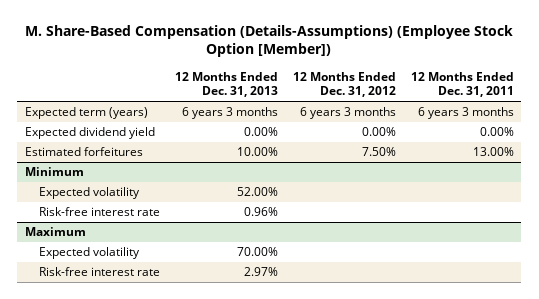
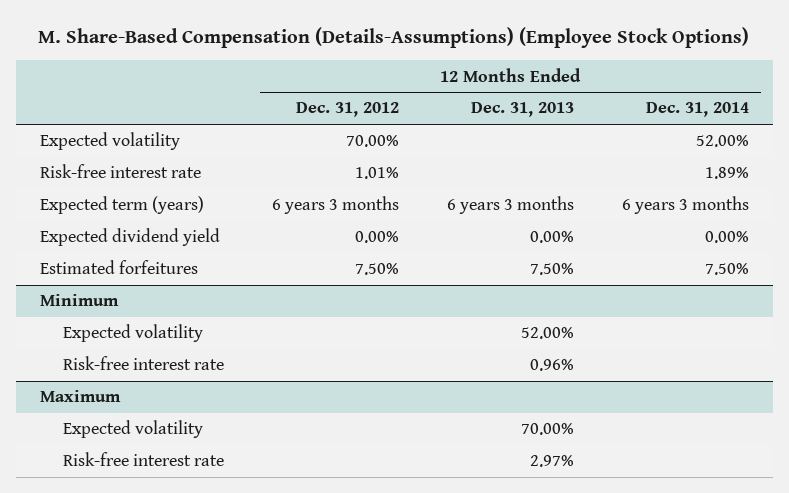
[25,24,514,58] M. Share-Based Compensation (Details-Assumptions) (Employee Stock Option [Member]) -> [38,27,750,49] M. Share-Based Compensation (Details-Assumptions) (Employee Stock Options)
[410,71,514,98] 12 Months Ended Dec. 31, 2011 -> none
none -> [645,102,749,118] Dec. 31, 2014
none -> [40,132,181,151] Expected volatility
none -> [40,164,202,179] Risk-free interest rate
[236,147,278,157] 10.00% -> [529,263,574,276] 7.50%

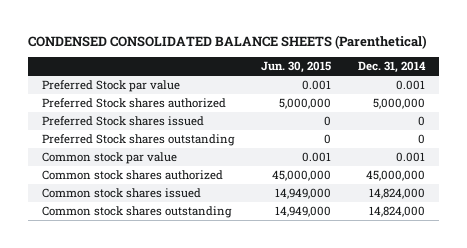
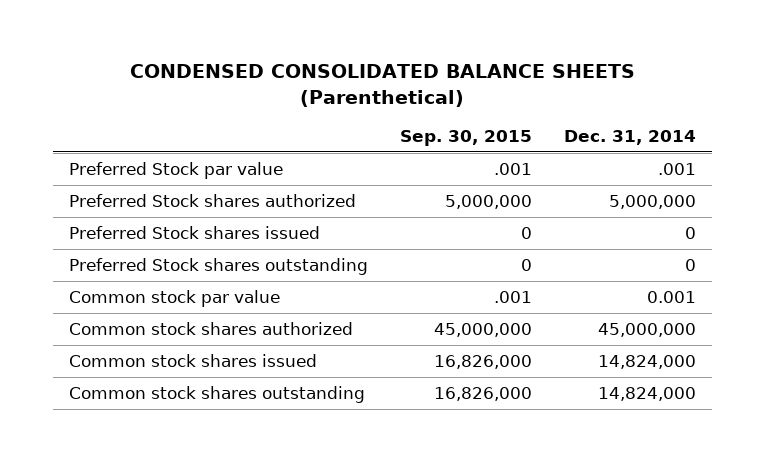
[260,61,331,74] Jun. 30, 2015 -> none
none -> [399,129,532,146] Sep. 30, 2015
[395,79,425,90] 0.001 -> [657,162,696,175] .001

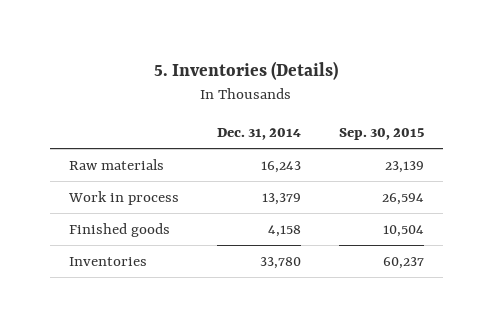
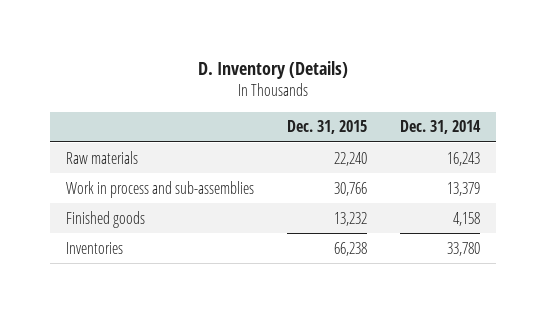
[154,61,339,81] 5. Inventories (Details) -> [198,60,349,79] D. Inventory (Details)
[338,127,424,140] Sep. 30, 2015 -> none
none -> [287,120,368,135] Dec. 31, 2015
[68,190,180,205] Work in process -> [66,180,255,198] Work in process and sub-assemblies

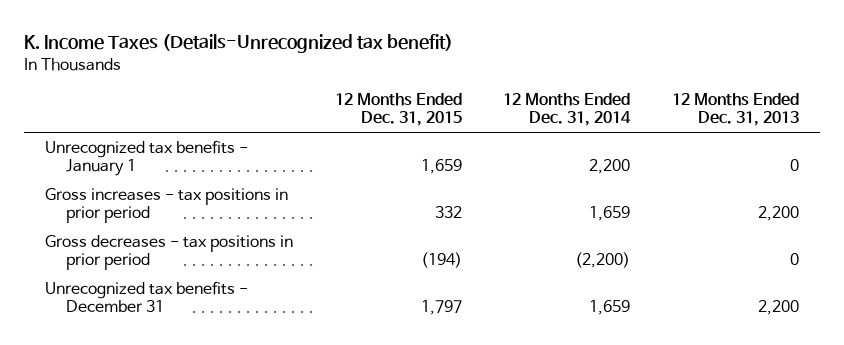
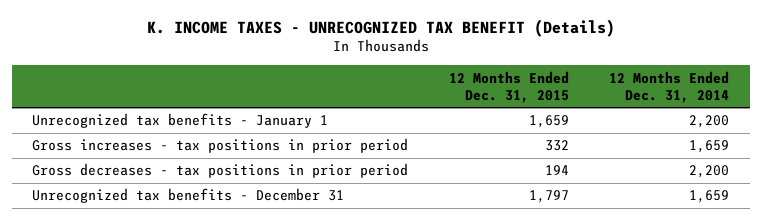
[24,34,454,54] K. Income Taxes (Details-Unrecognized tax benefit) -> [146,18,615,37] K. INCOME TAXES - UNRECOGNIZED TAX BENEFIT (Details)
[672,93,800,127] 12 Months Ended Dec. 31, 2013 -> none
[420,252,462,269] (194) -> [544,165,569,176] 194
[575,252,631,269] (2,200) -> [689,165,730,179] 2,200

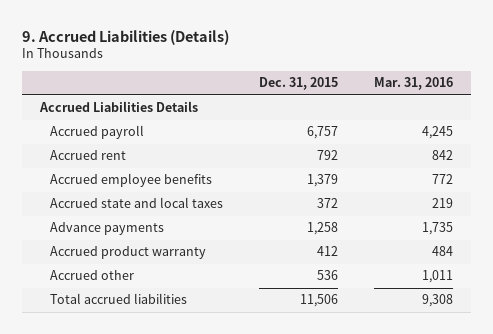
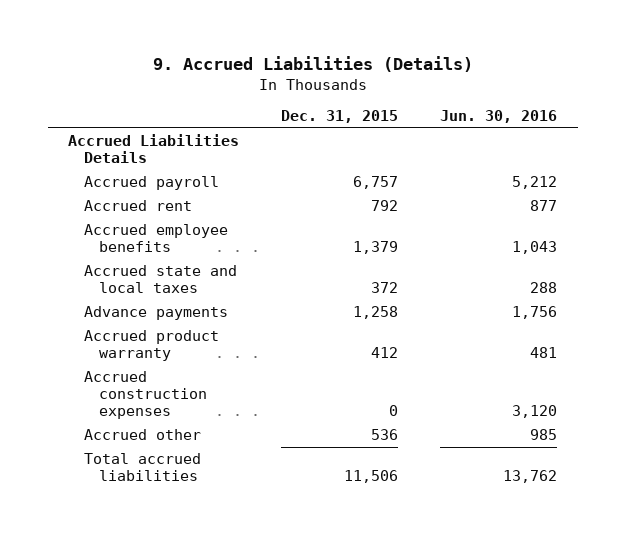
[373,77,453,91] Mar. 31, 2016 -> none
none -> [439,110,557,124] Jun. 30, 2016
none -> [83,371,208,420] Accrued construction expenses

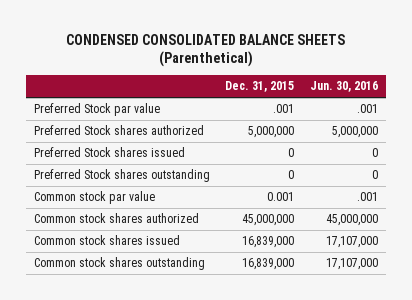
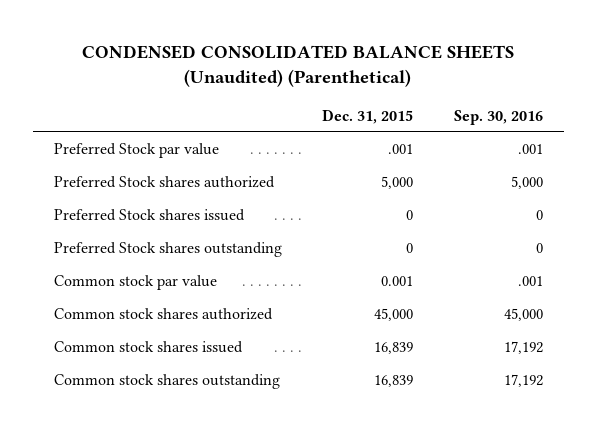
[65,33,345,68] CONDENSED CONSOLIDATED BALANCE SHEETS (Parenthetical) -> [82,45,515,88] CONDENSED CONSOLIDATED BALANCE SHEETS (Unaudited) (Parenthetical)
[310,81,379,93] Jun. 30, 2016 -> none
none -> [454,109,544,125] Sep. 30, 2016
[248,126,295,139] 5,000,000 -> [381,176,414,190] 5,000
[242,214,295,227] 45,000,000 -> [374,308,414,322] 45,000
[242,236,295,249] 16,839,000 -> [374,342,414,355] 16,839
[242,258,295,271] 16,839,000 -> [374,375,414,388] 16,839

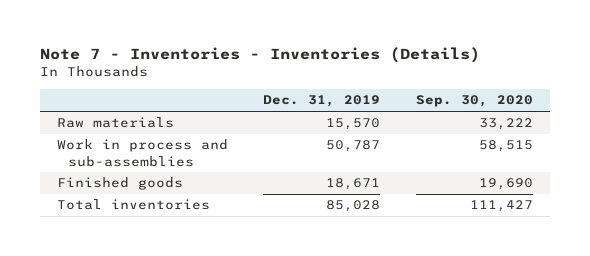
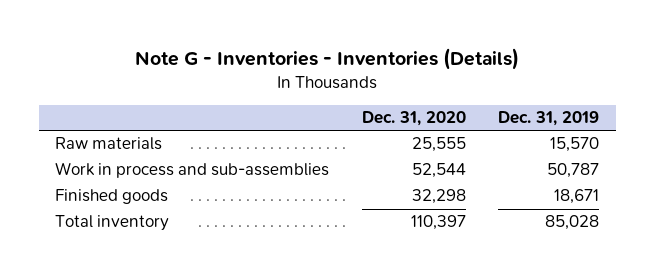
[39,47,480,64] Note 7 - Inventories - Inventories (Details) -> [135,48,520,71] Note G - Inventories - Inventories (Details)
[415,95,533,108] Sep. 30, 2020 -> none
none -> [361,111,466,127] Dec. 31, 2020
[57,199,211,211] Total inventories -> [55,215,170,232] Total inventory

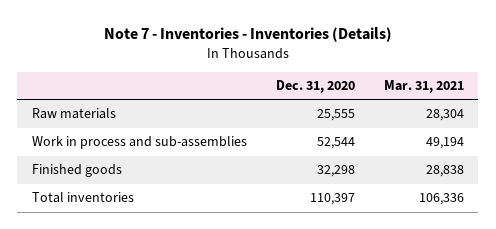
[135,48,520,71] Note G - Inventories - Inventories (Details) -> [103,26,392,42] Note 7 - Inventories - Inventories (Details)
[498,111,600,127] Dec. 31, 2019 -> none
none -> [383,80,464,94] Mar. 31, 2021
[55,215,170,232] Total inventory -> [31,192,134,204] Total inventories

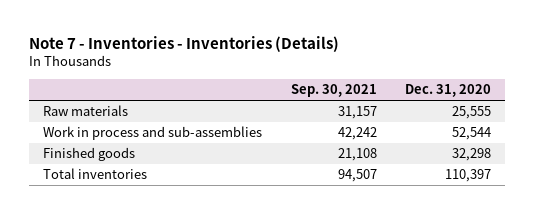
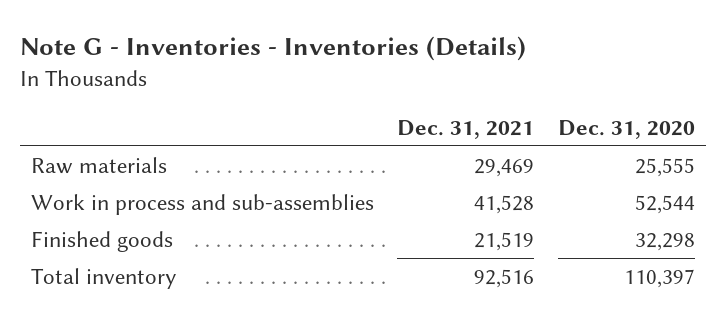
[28,35,339,52] Note 7 - Inventories - Inventories (Details) -> [19,36,526,62] Note G - Inventories - Inventories (Details)
[290,84,377,98] Sep. 30, 2021 -> none
none -> [397,119,535,139] Dec. 31, 2021
[43,168,148,180] Total inventories -> [31,267,178,289] Total inventory

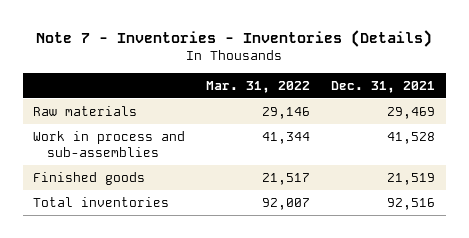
[19,36,526,62] Note G - Inventories - Inventories (Details) -> [36,29,433,47] Note 7 - Inventories - Inventories (Details)
[557,119,695,139] Dec. 31, 2020 -> none
none -> [206,80,311,93] Mar. 31, 2022
[31,267,178,289] Total inventory -> [33,196,170,207] Total inventories

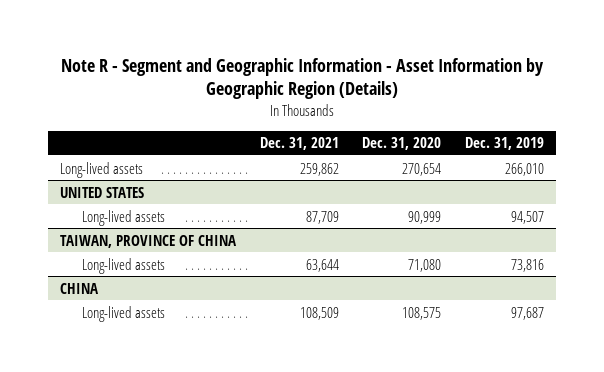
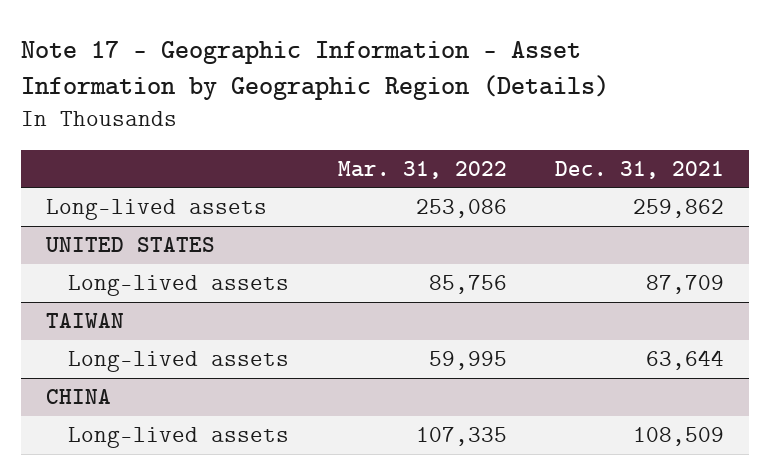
[60,57,544,100] Note R - Segment and Geographic Information - Asset Information by Geographic Region (Details) -> [21,40,610,101] Note 17 - Geographic Information - Asset Information by Geographic Region (Details)
[362,137,442,151] Dec. 31, 2020 -> none
[464,137,544,151] Dec. 31, 2019 -> none
none -> [337,160,507,179] Mar. 31, 2022
[59,234,237,248] TAIWAN, PROVINCE OF CHINA -> [45,313,124,329] TAIWAN

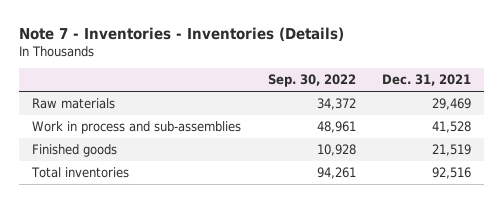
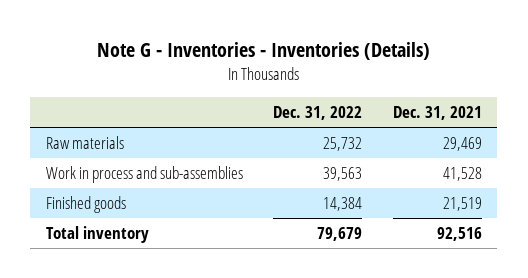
[19,26,345,41] Note 7 - Inventories - Inventories (Details) -> [96,42,430,61] Note G - Inventories - Inventories (Details)
[267,74,356,88] Sep. 30, 2022 -> none
none -> [273,106,363,121] Dec. 31, 2022
[31,167,130,179] Total inventories -> [45,226,149,244] Total inventory

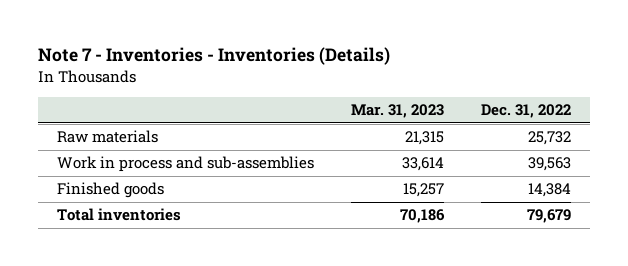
[96,42,430,61] Note G - Inventories - Inventories (Details) -> [37,47,390,66] Note 7 - Inventories - Inventories (Details)
[392,106,482,121] Dec. 31, 2021 -> none
none -> [350,104,444,119] Mar. 31, 2023
[45,226,149,244] Total inventory -> [56,208,181,222] Total inventories

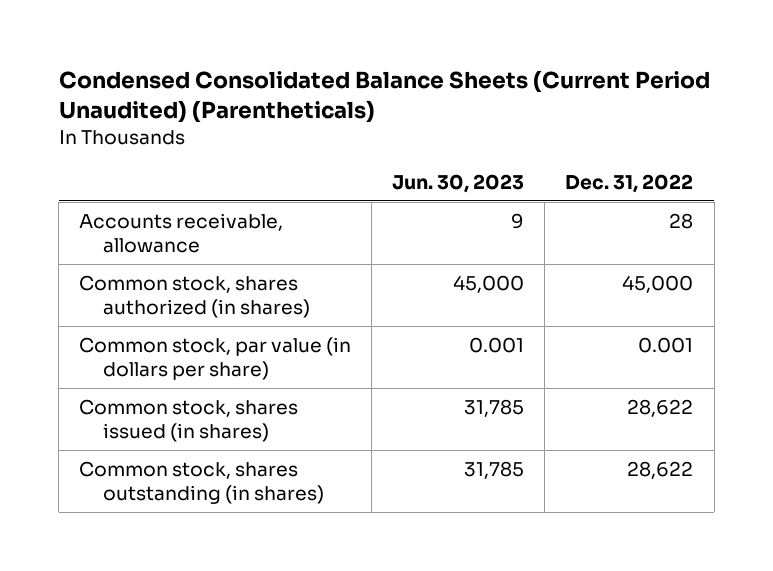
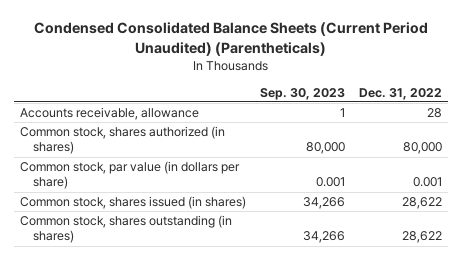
[392,173,525,193] Jun. 30, 2023 -> none
none -> [260,87,346,100] Sep. 30, 2023
[622,274,694,293] 45,000 -> [402,142,442,155] 80,000

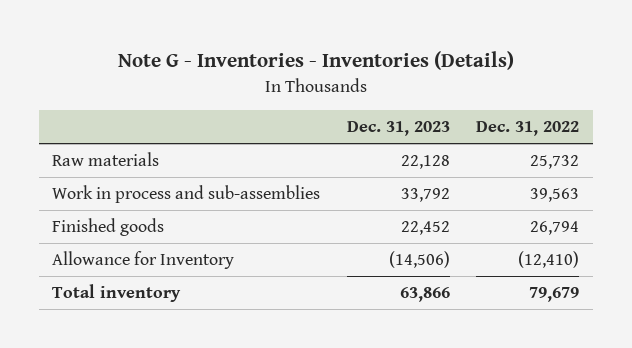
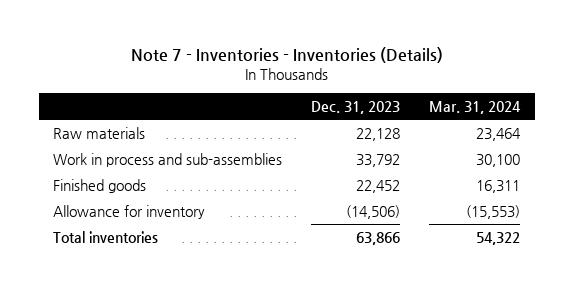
[117,51,514,71] Note G - Inventories - Inventories (Details) -> [130,47,443,64] Note 7 - Inventories - Inventories (Details)
[476,120,580,136] Dec. 31, 2022 -> none
none -> [429,100,522,114] Mar. 31, 2024
[52,251,235,270] Allowance for Inventory -> [53,205,206,220] Allowance for inventory
[52,284,182,303] Total inventory -> [53,231,159,244] Total inventories

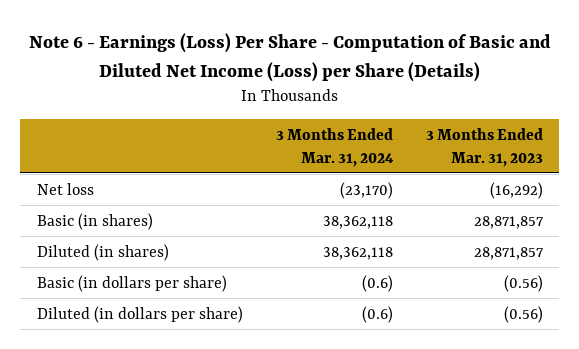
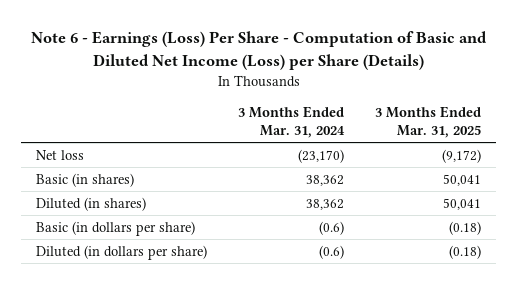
[425,127,543,167] 3 Months Ended Mar. 31, 2023 -> none
none -> [374,105,481,138] 3 Months Ended Mar. 31, 2025
[322,215,393,229] 38,362,118 -> [306,174,345,186] 38,362
[322,246,393,260] 38,362,118 -> [306,198,345,210] 38,362

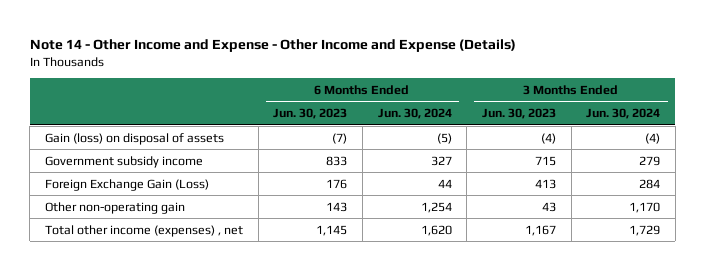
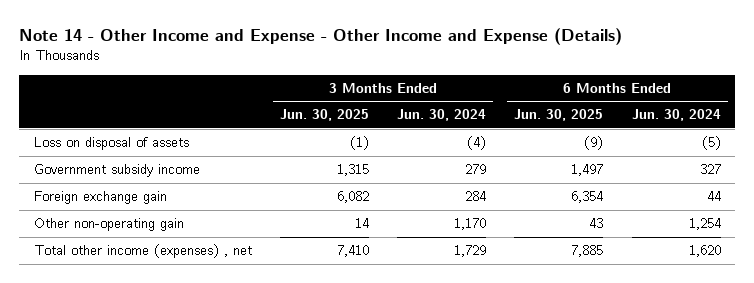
[273,108,348,120] Jun. 30, 2023 -> none
[481,108,556,120] Jun. 30, 2023 -> none
none -> [279,109,369,122] Jun. 30, 2025
none -> [514,109,604,122] Jun. 30, 2025
[44,132,224,145] Gain (loss) on disposal of assets -> [33,137,189,151] Loss on disposal of assets
[44,178,209,191] Foreign Exchange Gain (Loss) -> [33,191,167,205] Foreign exchange gain

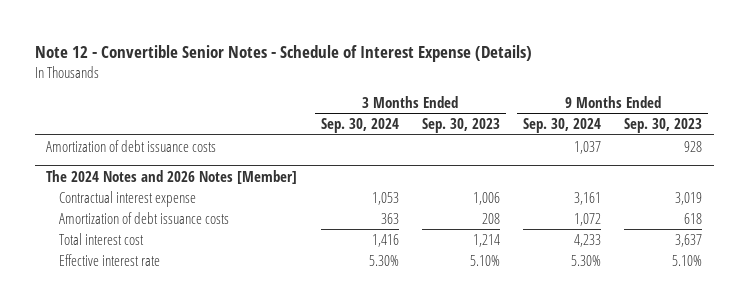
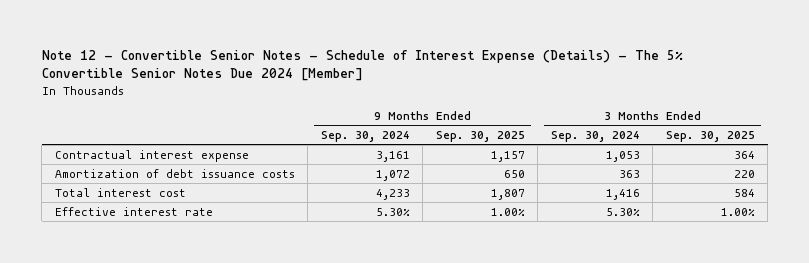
[34,44,532,62] Note 12 - Convertible Senior Notes - Schedule of Interest Expense (Details) -> [41,49,683,82] Note 12 - Convertible Senior Notes - Schedule of Interest Expense (Details) - The 5% Convertible Senior Notes Due 2024 [Member]
[421,118,500,134] Sep. 30, 2023 -> none
[624,118,703,134] Sep. 30, 2023 -> none
none -> [435,130,525,142] Sep. 30, 2025
none -> [665,130,755,142] Sep. 30, 2025
[46,139,217,152] Amortization of debt issuance costs -> none
[46,169,298,184] The 2024 Notes and 2026 Notes [Member] -> none

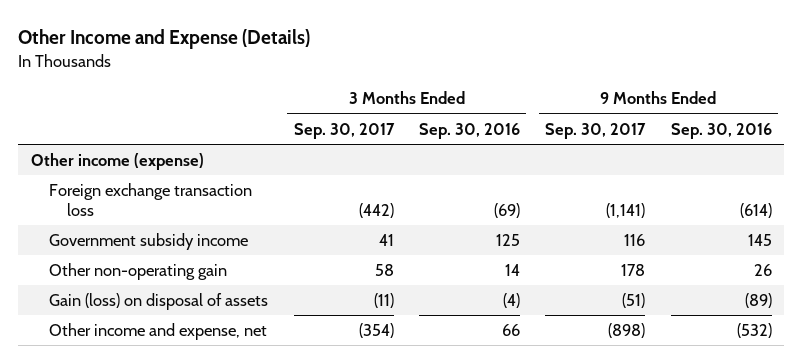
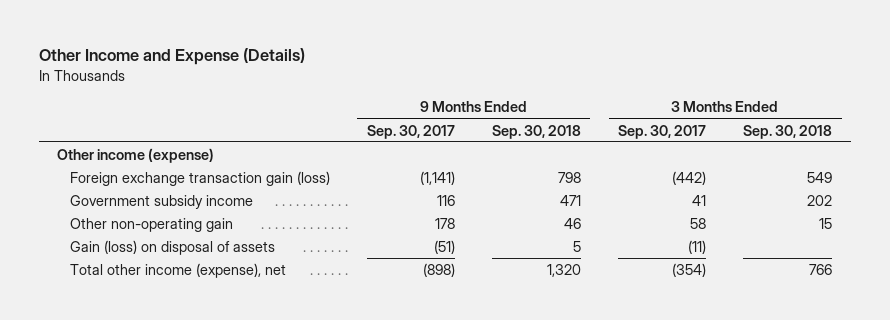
[418,122,520,139] Sep. 30, 2016 -> none
[670,122,772,139] Sep. 30, 2016 -> none
none -> [491,124,581,139] Sep. 30, 2018
none -> [743,124,833,139] Sep. 30, 2018
[49,183,253,216] Foreign exchange transaction loss -> [69,170,330,186] Foreign exchange transaction gain (loss)
[49,323,268,341] Other income and expense, net -> [69,262,286,278] Total other income (expense), net

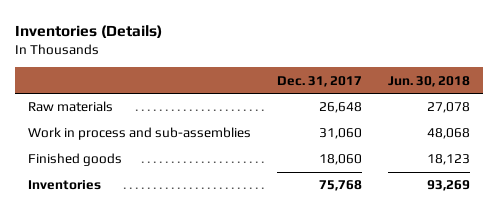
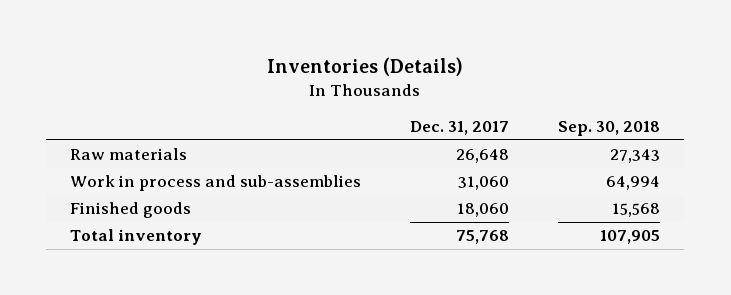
[387,75,470,87] Jun. 30, 2018 -> none
none -> [558,121,661,137] Sep. 30, 2018
[27,180,101,191] Inventories -> [70,229,203,246] Total inventory

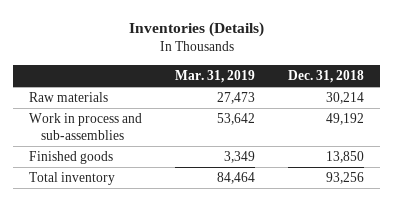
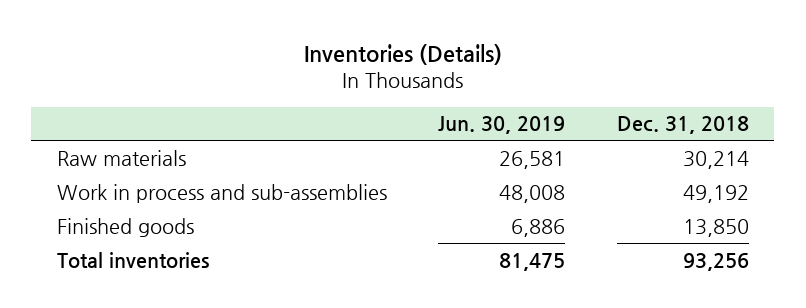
[175,69,256,83] Mar. 31, 2019 -> none
none -> [438,116,566,135] Jun. 30, 2019
[29,172,116,186] Total inventory -> [56,251,209,268] Total inventories

